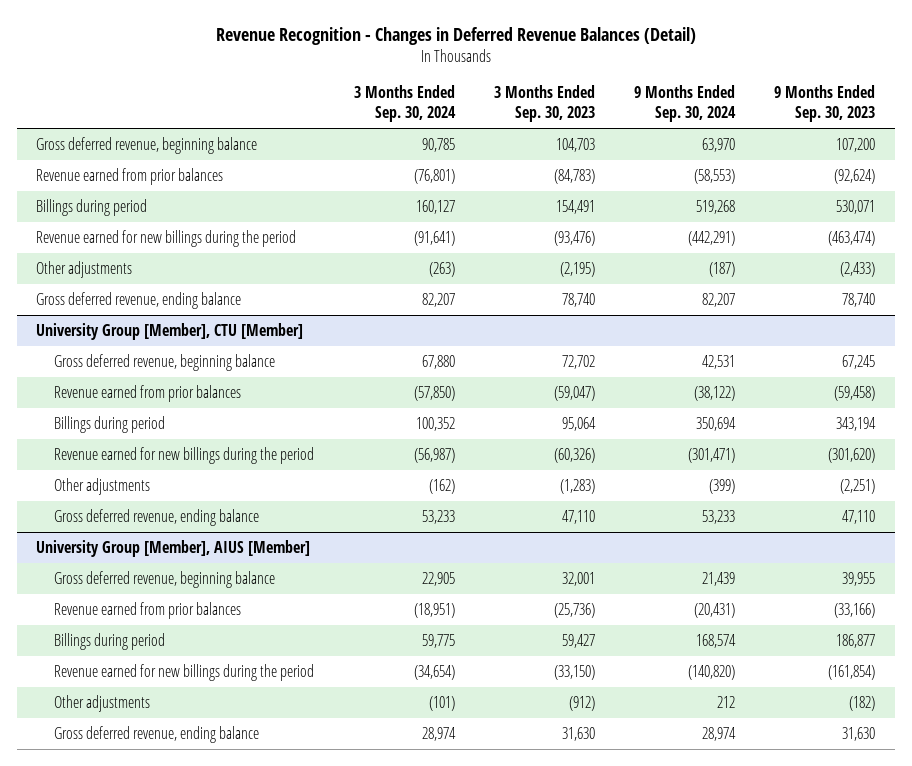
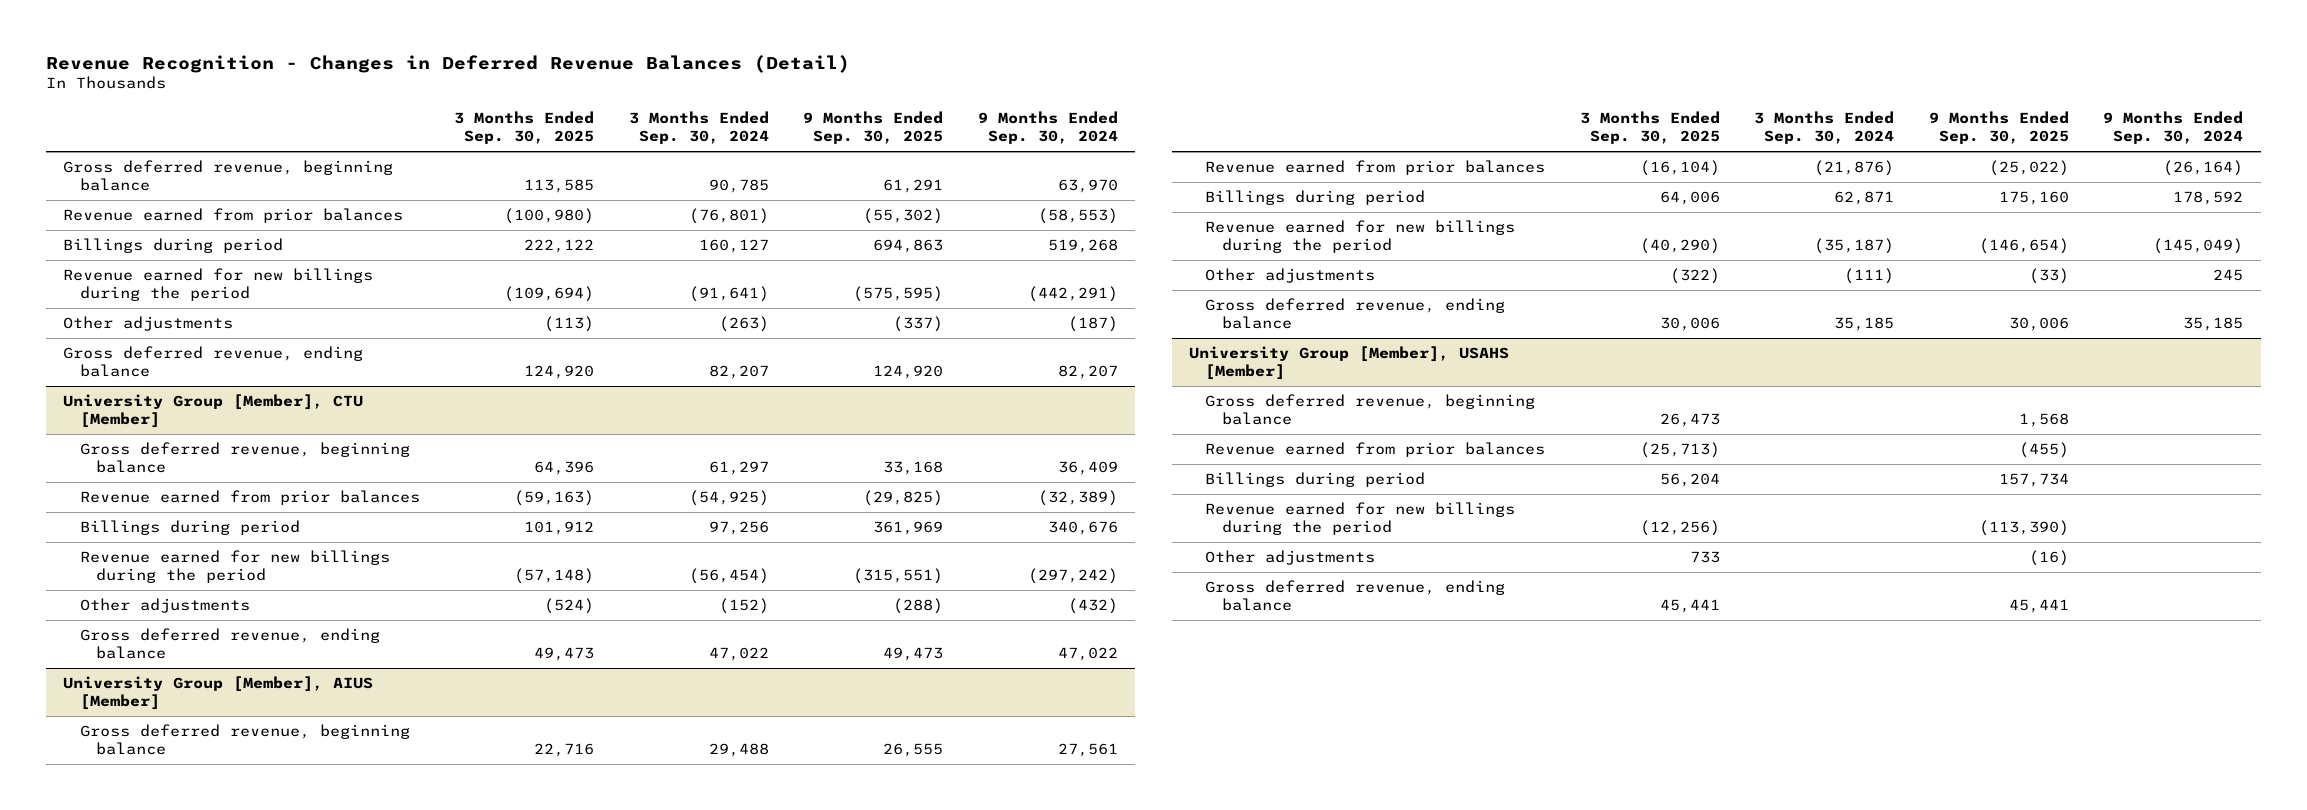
[493,85,595,123] 3 Months Ended Sep. 30, 2023 -> none
[774,85,876,123] 9 Months Ended Sep. 30, 2023 -> none
none -> [454,110,595,145] 3 Months Ended Sep. 30, 2025
none -> [803,110,944,145] 9 Months Ended Sep. 30, 2025
[421,354,455,369] 67,880 -> [708,461,769,476] 61,297
[702,354,736,369] 42,531 -> [1057,461,1118,476] 36,409
[413,385,455,401] (57,850) -> [688,489,769,506] (54,925)
[694,385,736,401] (38,122) -> [1037,489,1118,506] (32,389)
[415,416,455,431] 100,352 -> [708,520,769,535] 97,256
[696,416,737,431] 350,694 -> [1047,520,1118,535] 340,676
[413,447,455,463] (56,987) -> [688,568,769,585] (56,454)
[688,447,736,463] (301,471) -> [1027,568,1118,585] (297,242)
[428,478,455,494] (162) -> [718,597,769,614] (152)
[709,478,736,494] (399) -> [1067,597,1118,614] (432)
[421,509,455,524] 53,233 -> [708,647,769,662] 47,022
[702,509,736,524] 53,233 -> [1057,647,1118,662] 47,022
[421,571,455,586] 22,905 -> [708,743,769,758] 29,488
[702,571,736,586] 21,439 -> [1057,743,1118,758] 27,561
[413,602,455,618] (18,951) -> [1814,159,1895,176] (21,876)
[694,602,736,618] (20,431) -> [2163,159,2244,176] (26,164)
[421,633,455,648] 59,775 -> [1834,190,1895,205] 62,871
[696,633,737,648] 168,574 -> [2173,190,2244,205] 178,592
[413,664,455,680] (34,654) -> [1814,238,1895,255] (35,187)
[688,664,736,680] (140,820) -> [2153,238,2244,255] (145,049)
[428,695,455,711] (101) -> [1844,267,1895,284] (111)
[717,695,736,708] 212 -> [2213,268,2244,281] 245
[421,726,456,741] 28,974 -> [1834,317,1895,332] 35,185
[702,726,737,741] 28,974 -> [2183,317,2244,332] 35,185
none -> [1188,345,1509,381] University Group [Member], USAHS [Member]
none -> [1205,393,1536,426] Gross deferred revenue, beginning balance
none -> [1205,441,1546,457] Revenue earned from prior balances
none -> [1205,471,1426,487] Billings during period
none -> [1205,501,1516,536] Revenue earned for new billings during the period
none -> [1205,549,1376,565] Other adjustments
none -> [1205,579,1506,612] Gross deferred revenue, ending balance

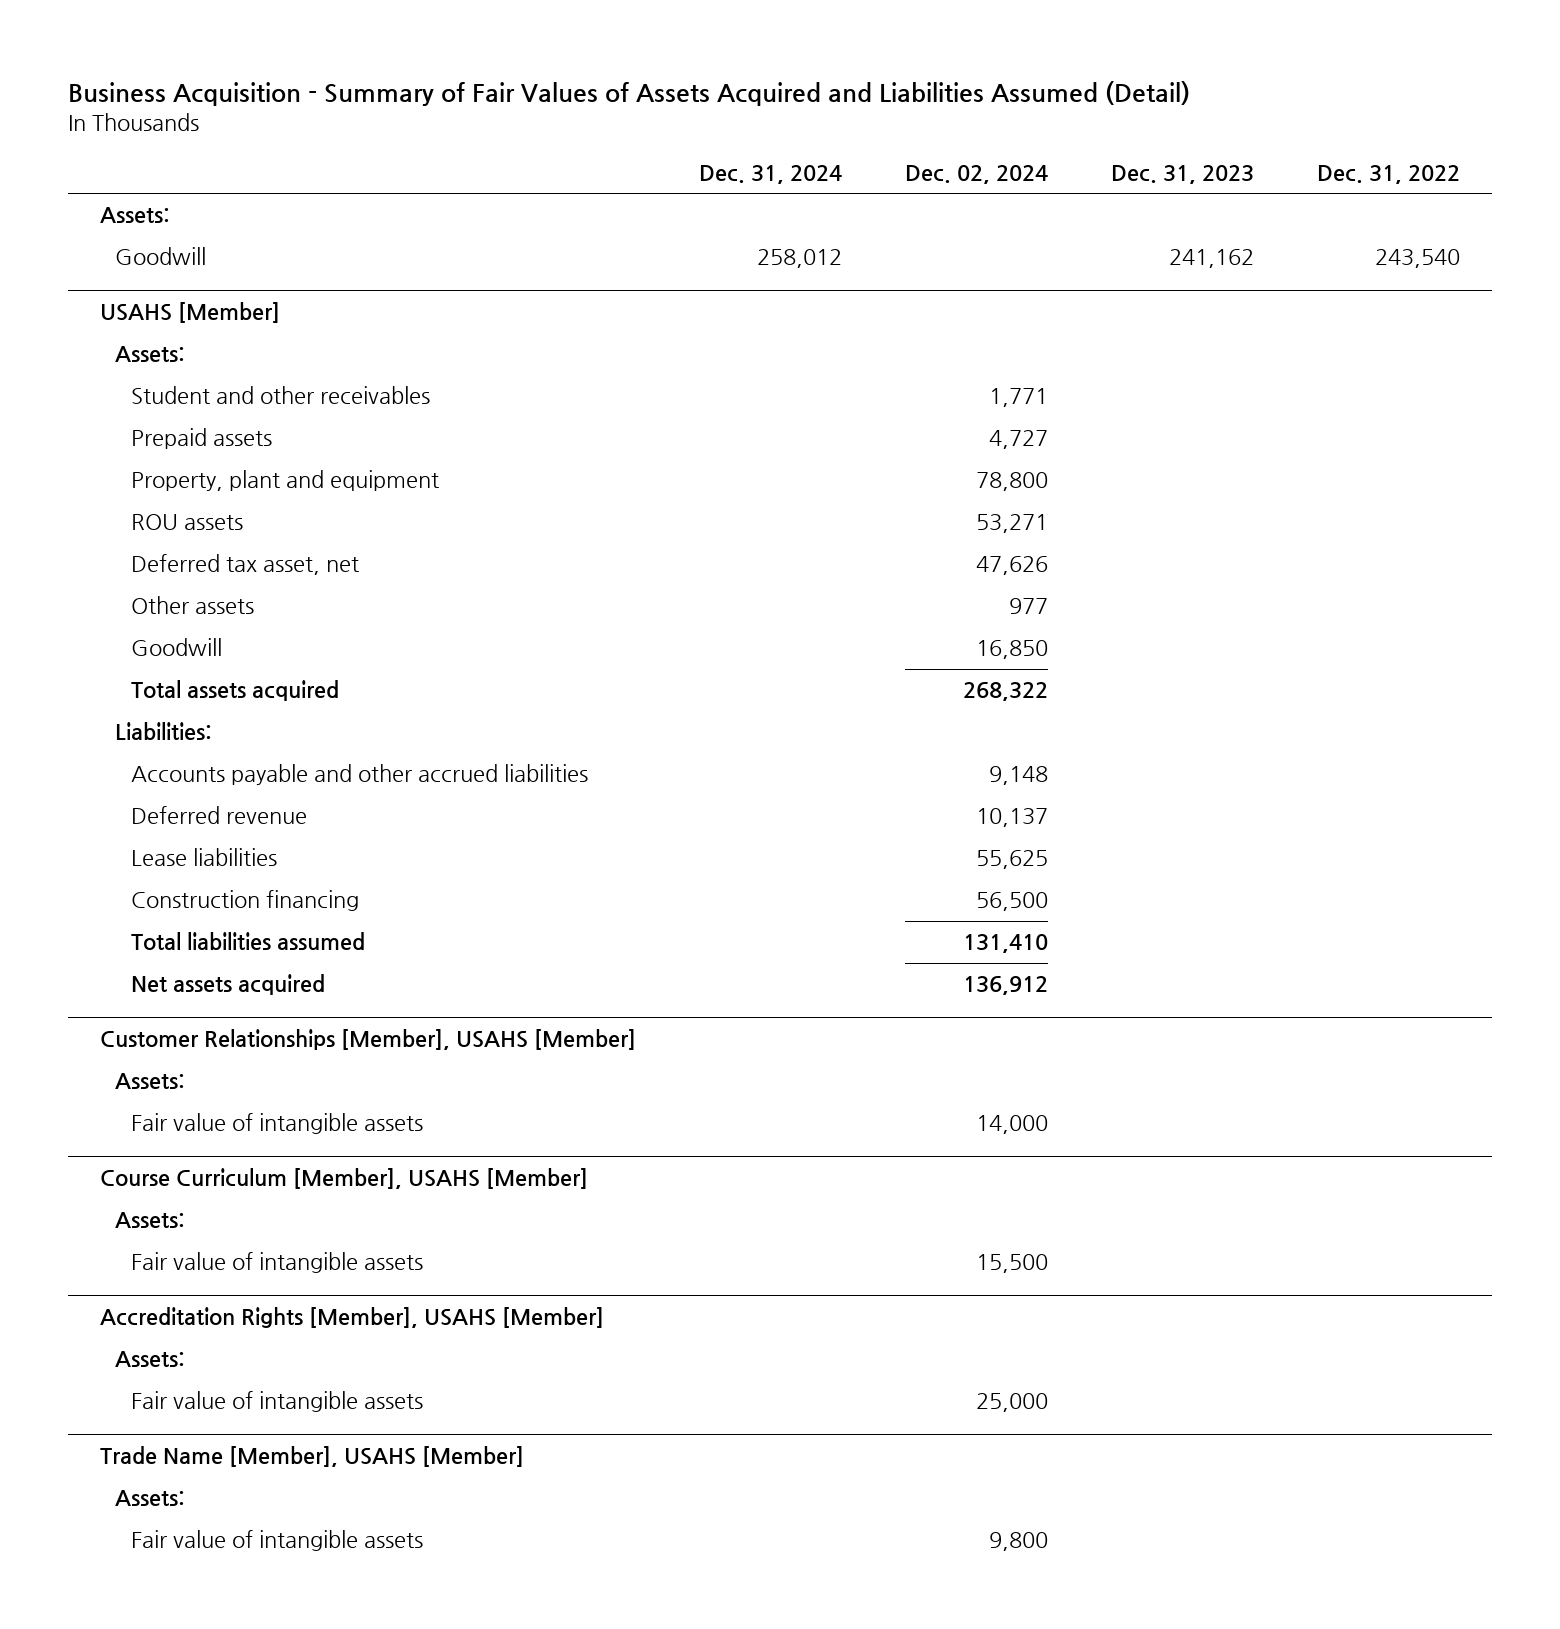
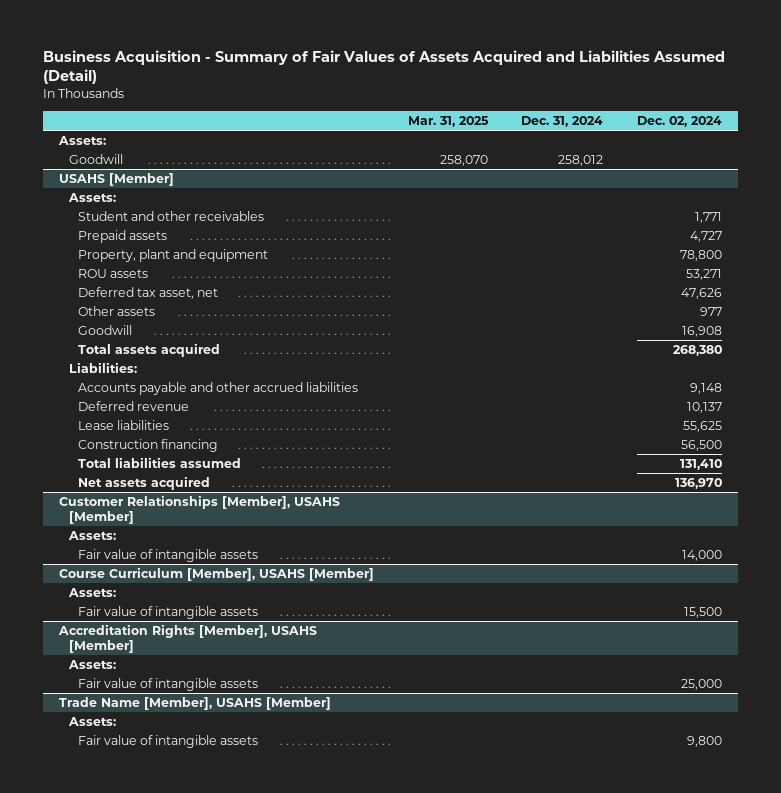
[1111,164,1255,184] Dec. 31, 2023 -> none
[1317,164,1461,184] Dec. 31, 2022 -> none
none -> [407,115,489,127] Mar. 31, 2025
[976,640,1049,660] 16,850 -> [681,325,722,337] 16,908
[963,682,1049,702] 268,322 -> [672,344,722,356] 268,380
[963,976,1049,996] 136,912 -> [674,477,722,489] 136,970

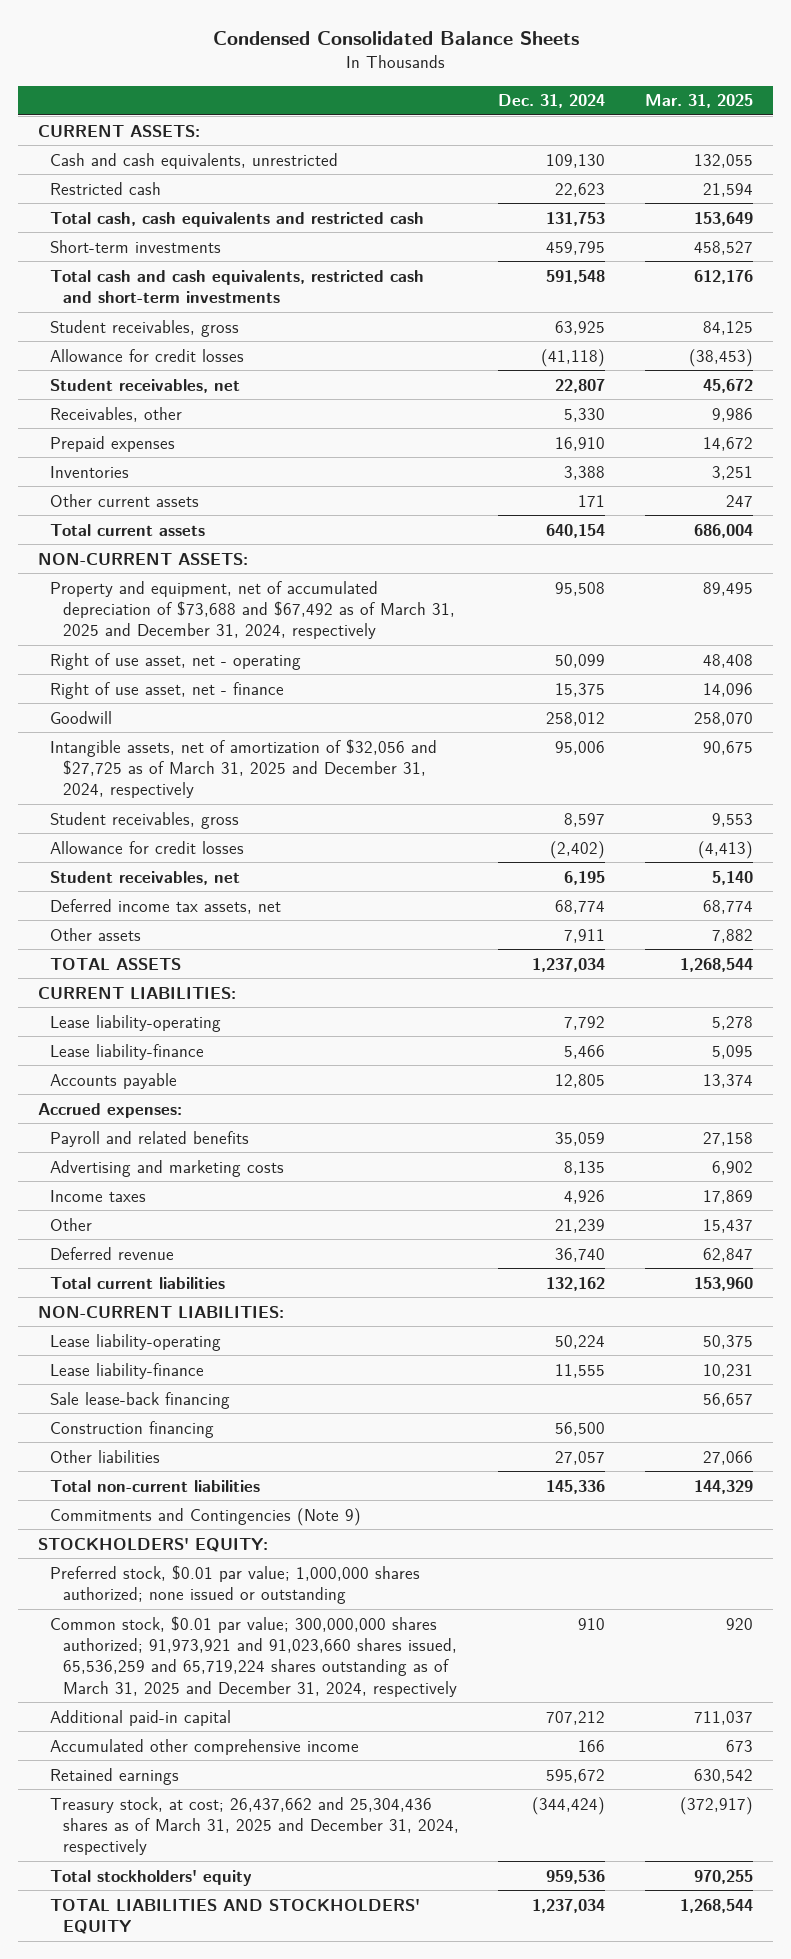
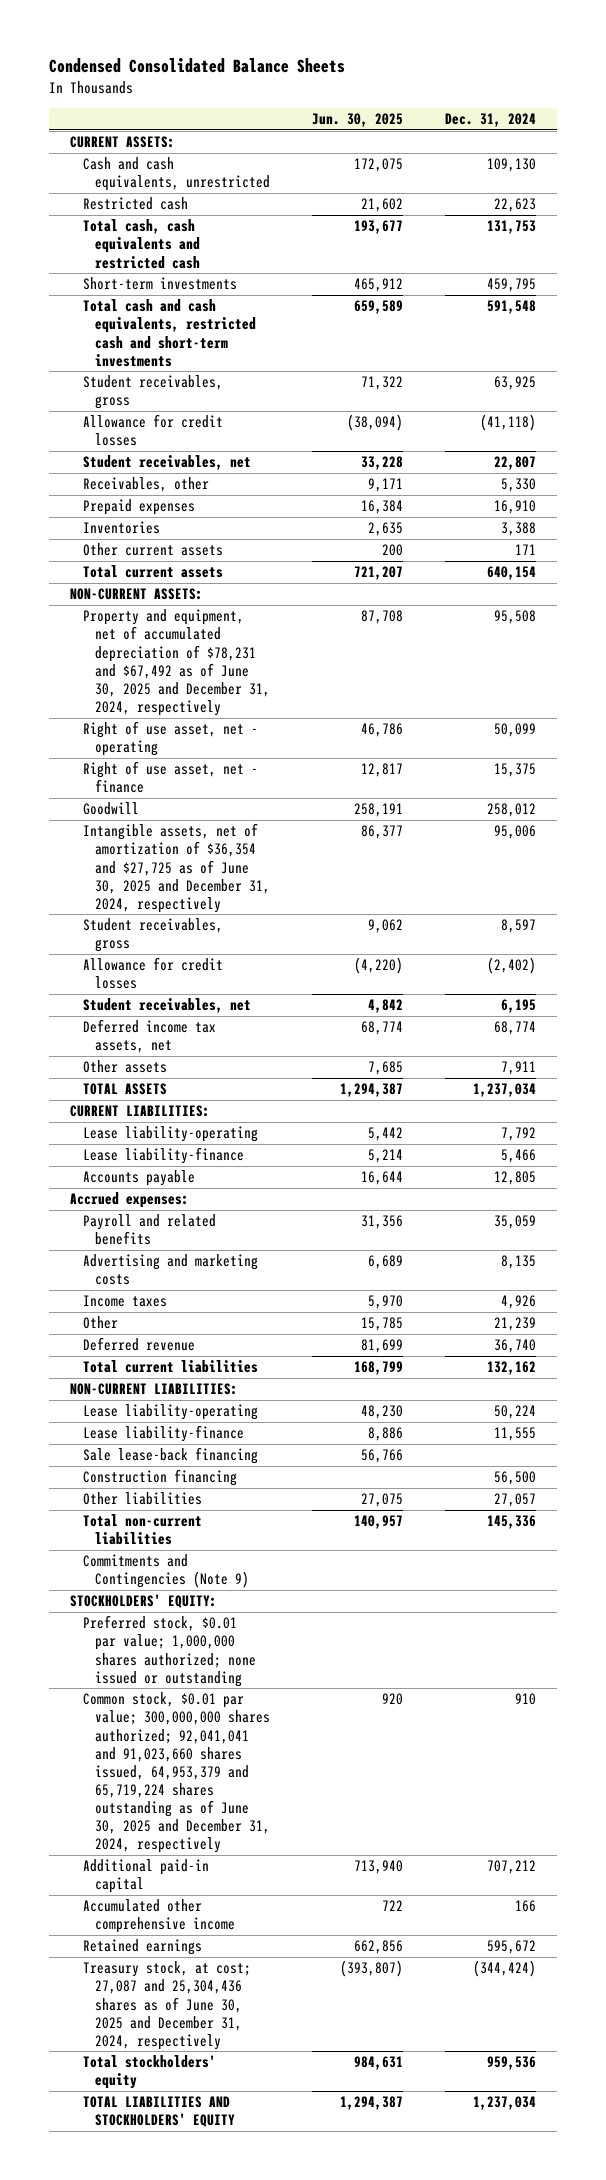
[645,94,754,109] Mar. 31, 2025 -> none
none -> [312,113,404,128] Jun. 30, 2025
[50,580,455,640] Property and equipment, net of accumulated depreciation of $73,688 and $67,492 as of March 31, 2025 and December 31, 2024, respectively -> [82,609,271,716] Property and equipment, net of accumulated depreciation of $78,231 and $67,492 as of June 30, 2025 and December 31, 2024, respectively
[50,738,438,799] Intangible assets, net of amortization of $32,056 and $27,725 as of March 31, 2025 and December 31, 2024, respectively -> [82,823,271,913] Intangible assets, net of amortization of $36,354 and $27,725 as of June 30, 2025 and December 31, 2024, respectively
[50,1615,457,1697] Common stock, $0.01 par value; 300,000,000 shares authorized; 91,973,921 and 91,023,660 shares issued, 65,536,259 and 65,719,224 shares outstanding as of March 31, 2025 and December 31, 2024, respectively -> [82,1692,271,1854] Common stock, $0.01 par value; 300,000,000 shares authorized; 92,041,041 and 91,023,660 shares issued, 64,953,379 and 65,719,224 shares outstanding as of June 30, 2025 and December 31, 2024, respectively
[50,1796,459,1856] Treasury stock, at cost; 26,437,662 and 25,304,436 shares as of March 31, 2025 and December 31, 2024, respectively -> [82,1961,251,2050] Treasury stock, at cost; 27,087 and 25,304,436 shares as of June 30, 2025 and December 31, 2024, respectively

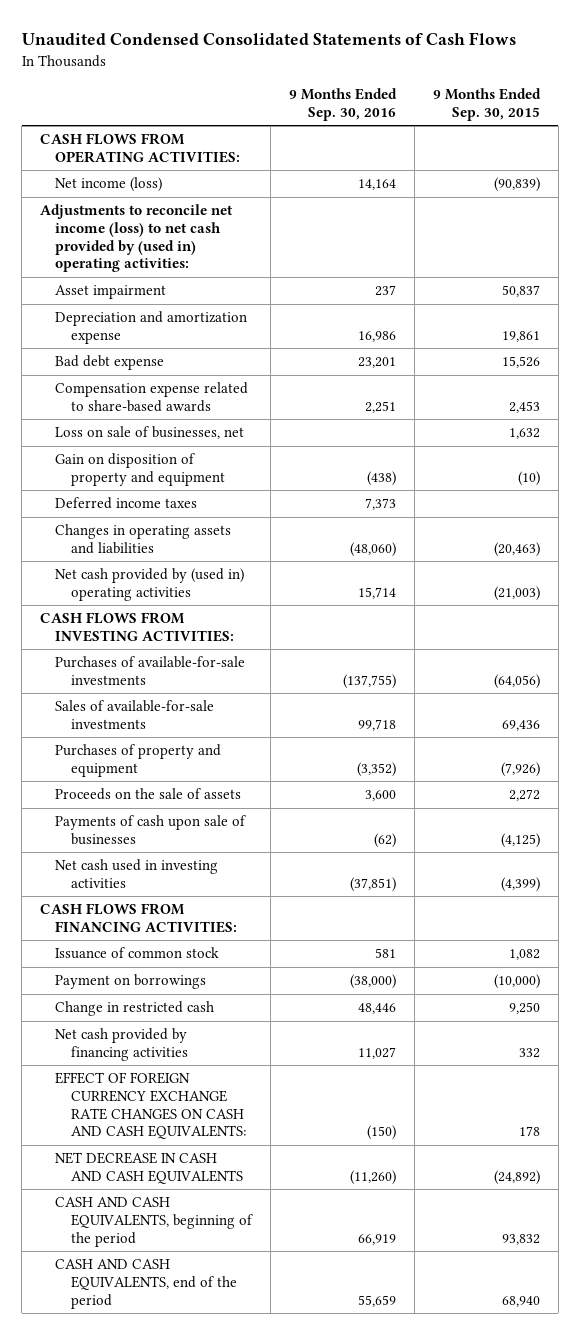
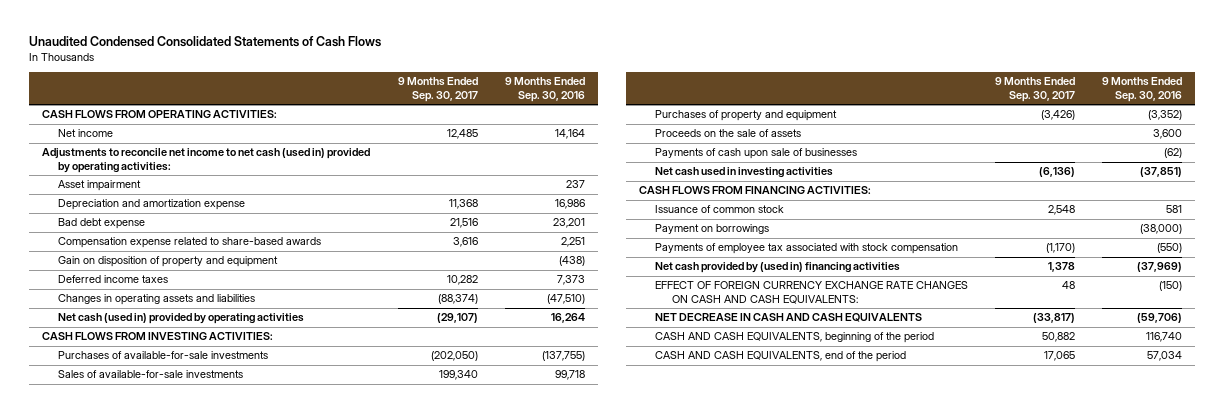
[432,88,541,122] 9 Months Ended Sep. 30, 2015 -> none
none -> [398,77,479,102] 9 Months Ended Sep. 30, 2017
[55,177,163,193] Net income (loss) -> [58,129,114,138] Net income
[40,204,234,273] Adjustments to reconcile net income (loss) to net cash provided by (used in) operating activities: -> [42,148,371,173] Adjustments to reconcile net income to net cash (used in) provided by operating activities:
[55,426,245,440] Loss on sale of businesses, net -> none
[349,541,396,557] (48,060) -> [546,294,585,305] (47,510)
[55,568,245,601] Net cash provided by (used in) operating activities -> [58,313,305,325] Net cash (used in) provided by operating activities
[357,586,396,599] 15,714 -> [550,313,585,324] 16,264
[55,1001,215,1017] Change in restricted cash -> none
none -> [655,243,959,255] Payments of employee tax associated with stock compensation
[55,1028,188,1061] Net cash provided by financing activities -> [655,262,901,274] Net cash provided by (used in) financing activities
[357,1046,396,1059] 11,027 -> [1136,262,1182,273] (37,969)
[349,1169,396,1185] (11,260) -> [1136,313,1182,324] (59,706)
[357,1233,396,1245] 66,919 -> [1145,332,1182,343] 116,740
[357,1294,396,1307] 55,659 -> [1146,351,1182,362] 57,034

